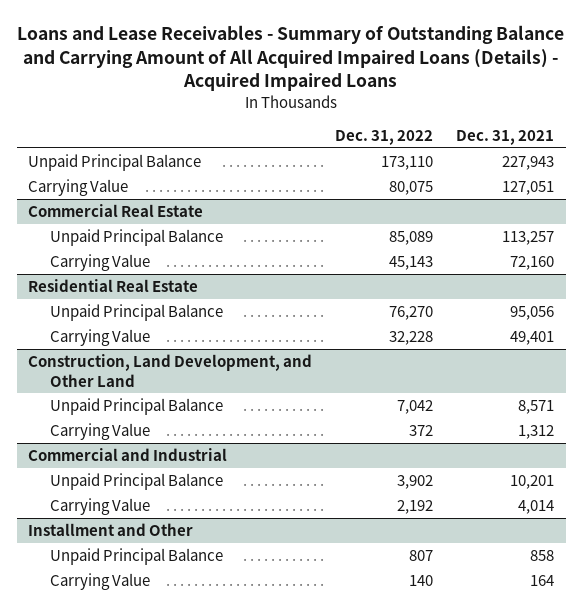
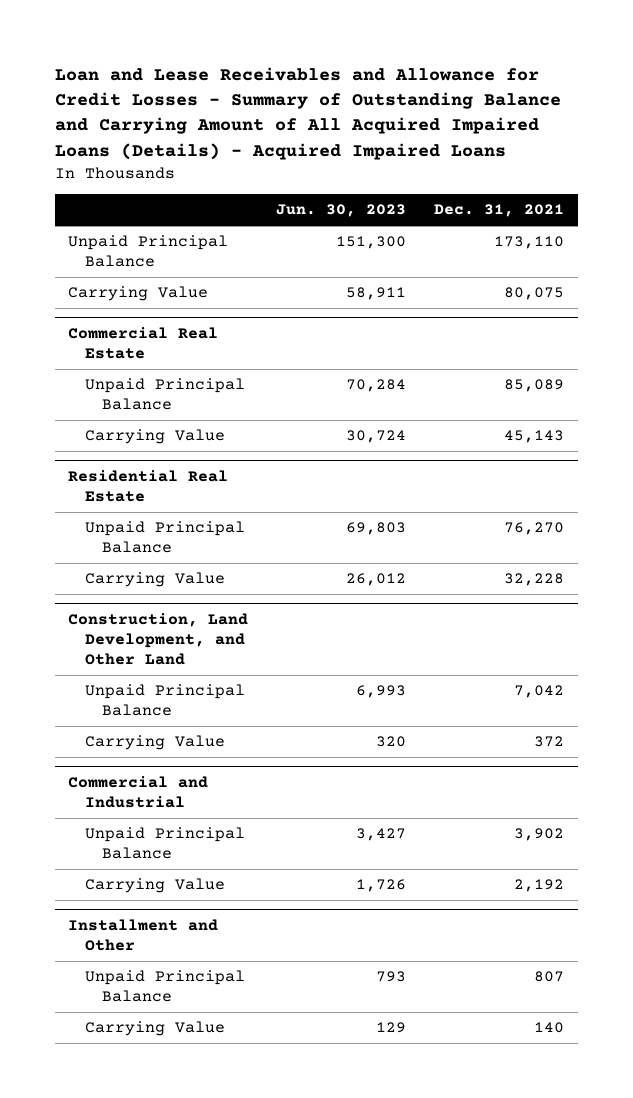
[17,25,565,92] Loans and Lease Receivables - Summary of Outstanding Balance and Carrying Amount of All Acquired Impaired Loans (Details) - Acquired Impaired Loans -> [54,66,561,160] Loan and Lease Receivables and Allowance for Credit Losses - Summary of Outstanding Balance and Carrying Amount of All Acquired Impaired Loans (Details) - Acquired Impaired Loans
[335,129,434,145] Dec. 31, 2022 -> none
none -> [276,204,407,218] Jun. 30, 2023
[502,155,555,170] 227,943 -> [494,236,565,250] 173,110
[502,180,555,195] 127,051 -> [504,287,565,301] 80,075
[502,230,555,245] 113,257 -> [504,379,565,393] 85,089
[510,255,555,270] 72,160 -> [504,430,565,444] 45,143
[510,305,555,320] 95,056 -> [504,522,565,536] 76,270
[510,330,555,345] 49,401 -> [504,573,565,587] 32,228
[518,399,555,414] 8,571 -> [514,685,565,699] 7,042
[518,424,555,439] 1,312 -> [534,736,565,748] 372
[510,474,555,489] 10,201 -> [514,828,565,842] 3,902
[518,499,555,514] 4,014 -> [514,879,565,893] 2,192
[530,549,555,561] 858 -> [534,971,565,983] 807
[530,574,555,586] 164 -> [534,1022,565,1034] 140

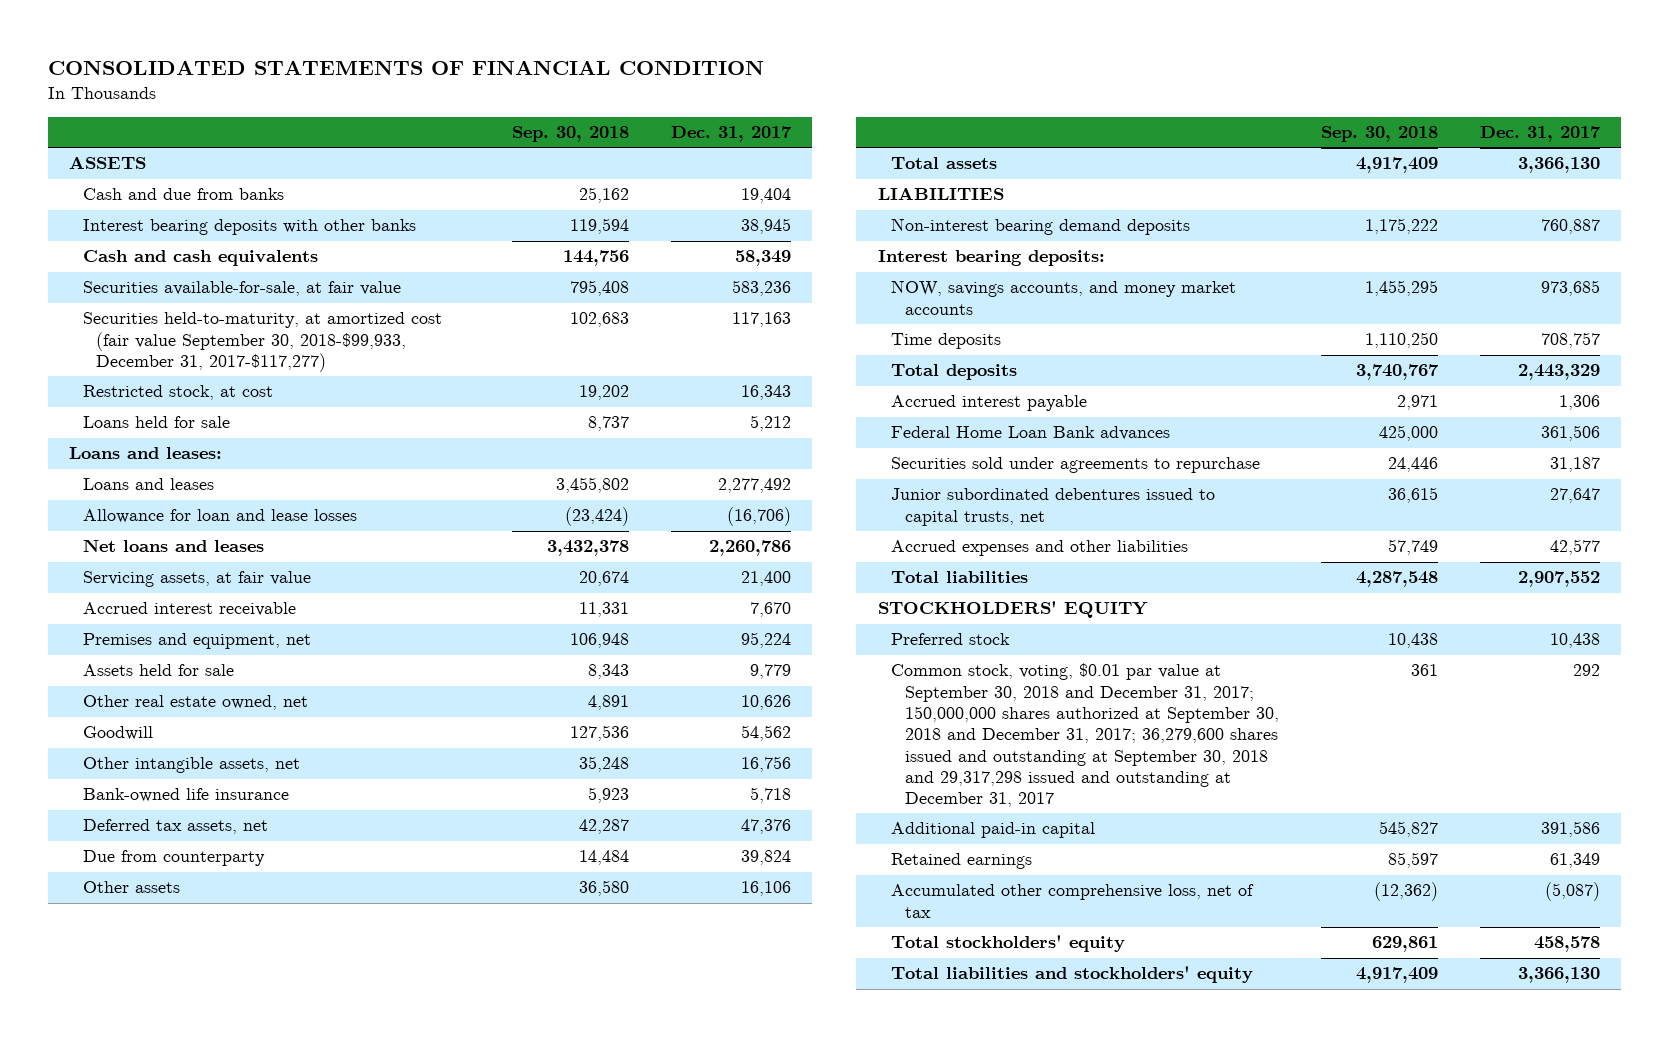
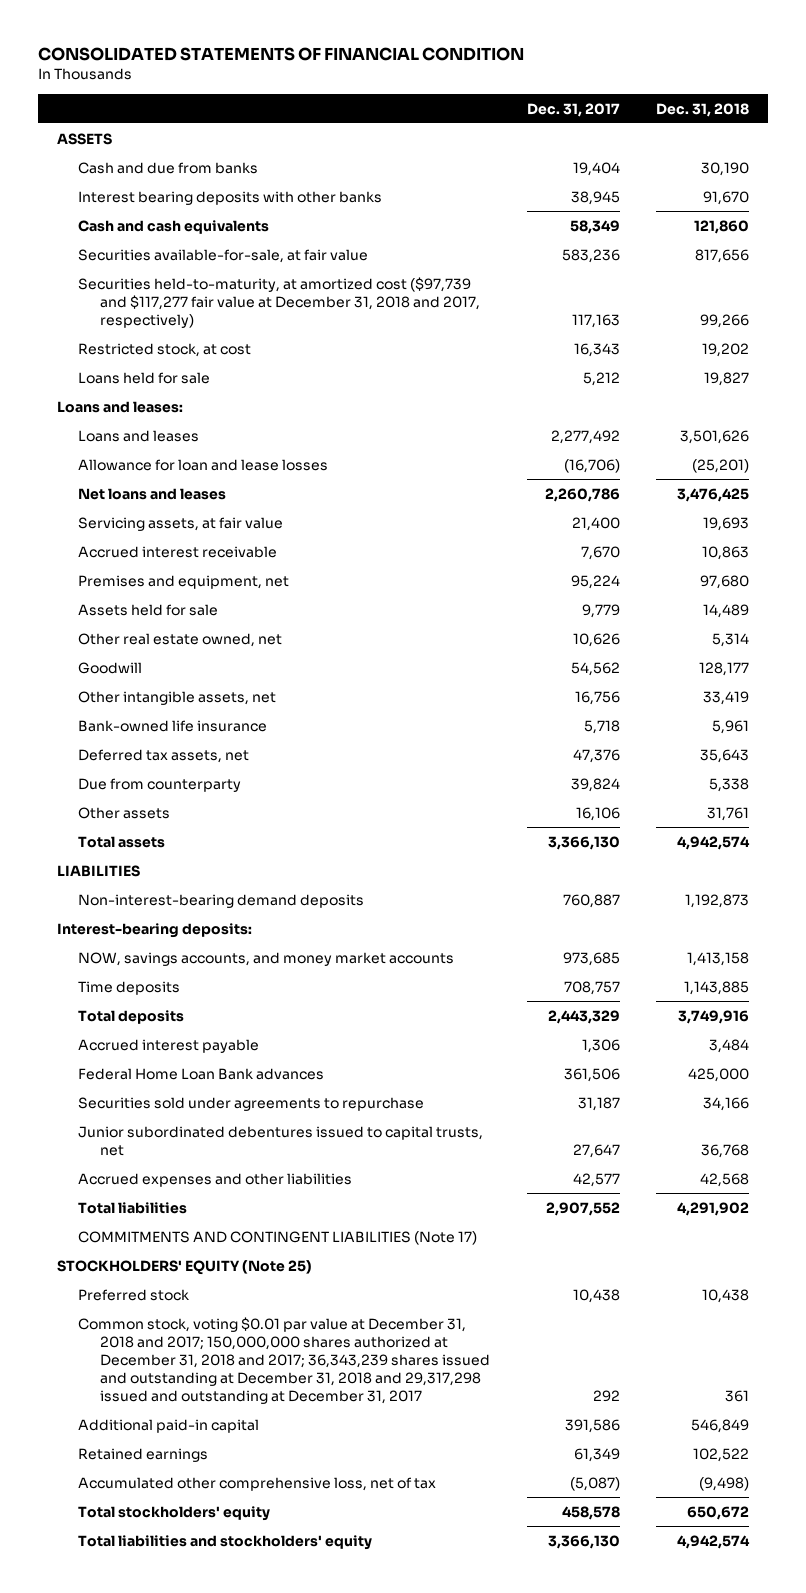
[512,126,630,143] Sep. 30, 2018 -> none
none -> [656,102,750,117] Dec. 31, 2018
[82,312,442,372] Securities held-to-maturity, at amortized cost (fair value September 30, 2018-$99,933, December 31, 2017-$117,277) -> [78,276,480,328] Securities held-to-maturity, at amortized cost ($97,739 and $117,277 fair value at December 31, 2018 and 2017, respectively)
[891,218,1191,236] Non-interest bearing demand deposits -> [78,893,365,908] Non-interest-bearing demand deposits
[877,250,1105,267] Interest bearing deposits: -> [56,922,252,938] Interest-bearing deposits:
none -> [78,1230,478,1245] COMMITMENTS AND CONTINGENT LIABILITIES (Note 17)
[877,601,1148,619] STOCKHOLDERS' EQUITY -> [56,1259,312,1275] STOCKHOLDERS' EQUITY (Note 25)
[891,663,1279,808] Common stock, voting, $0.01 par value at September 30, 2018 and December 31, 2017; 150,000,000 shares authorized at September 30, 2018 and December 31, 2017; 36,279,600 shares issued and outstanding at September 30, 2018 and 29,317,298 issued and outstanding at December 31, 2017 -> [78,1316,490,1404] Common stock, voting $0.01 par value at December 31, 2018 and 2017; 150,000,000 shares authorized at December 31, 2018 and 2017; 36,343,239 shares issued and outstanding at December 31, 2018 and 29,317,298 issued and outstanding at December 31, 2017

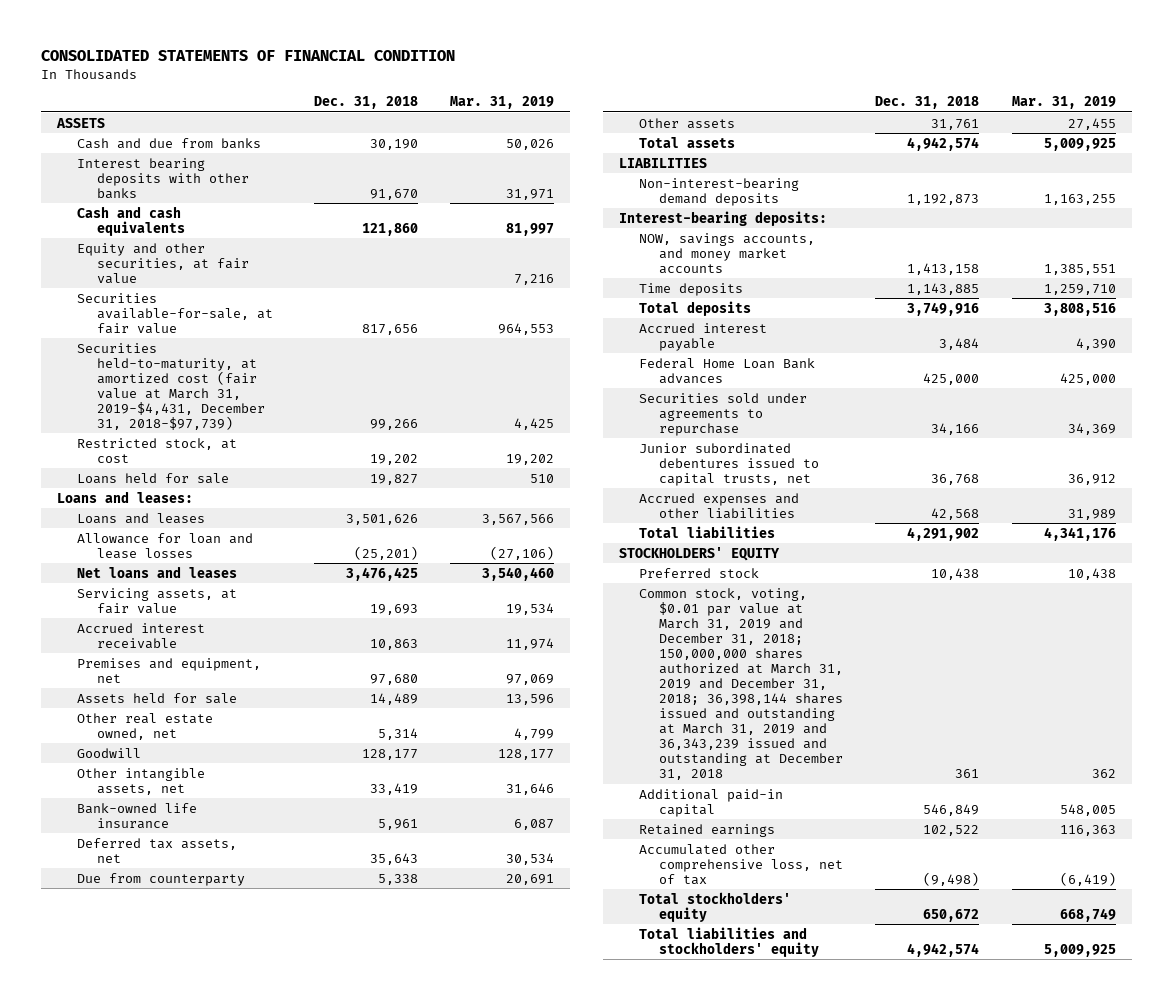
[526,102,620,117] Dec. 31, 2017 -> none
none -> [450,96,555,110] Mar. 31, 2019
none -> [77,242,250,284] Equity and other securities, at fair value
[78,276,480,328] Securities held-to-maturity, at amortized cost ($97,739 and $117,277 fair value at December 31, 2018 and 2017, respectively) -> [77,342,266,430] Securities held-to-maturity, at amortized cost (fair value at March 31, 2019-$4,431, December 31, 2018-$97,739)
[78,1230,478,1245] COMMITMENTS AND CONTINGENT LIABILITIES (Note 17) -> none
[56,1259,312,1275] STOCKHOLDERS' EQUITY (Note 25) -> [618,546,780,561] STOCKHOLDERS' EQUITY
[78,1316,490,1404] Common stock, voting $0.01 par value at December 31, 2018 and 2017; 150,000,000 shares authorized at December 31, 2018 and 2017; 36,343,239 shares issued and outstanding at December 31, 2018 and 29,317,298 issued and outstanding at December 31, 2017 -> [639,587,844,780] Common stock, voting, $0.01 par value at March 31, 2019 and December 31, 2018; 150,000,000 shares authorized at March 31, 2019 and December 31, 2018; 36,398,144 shares issued and outstanding at March 31, 2019 and 36,343,239 issued and outstanding at December 31, 2018

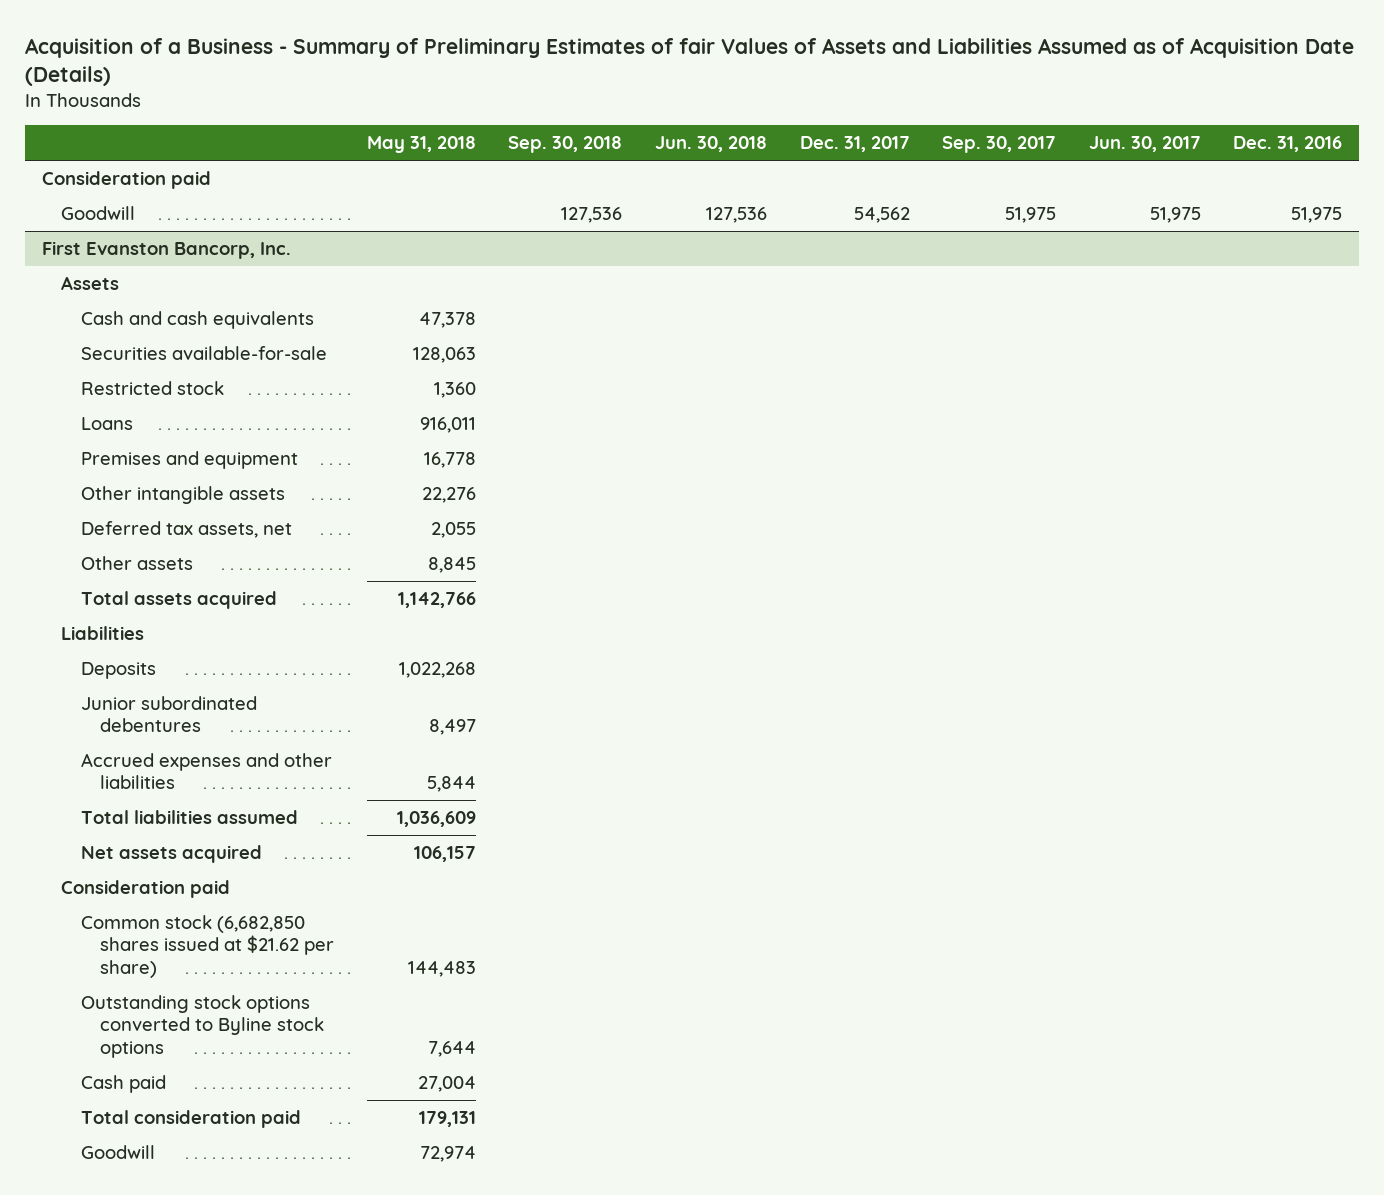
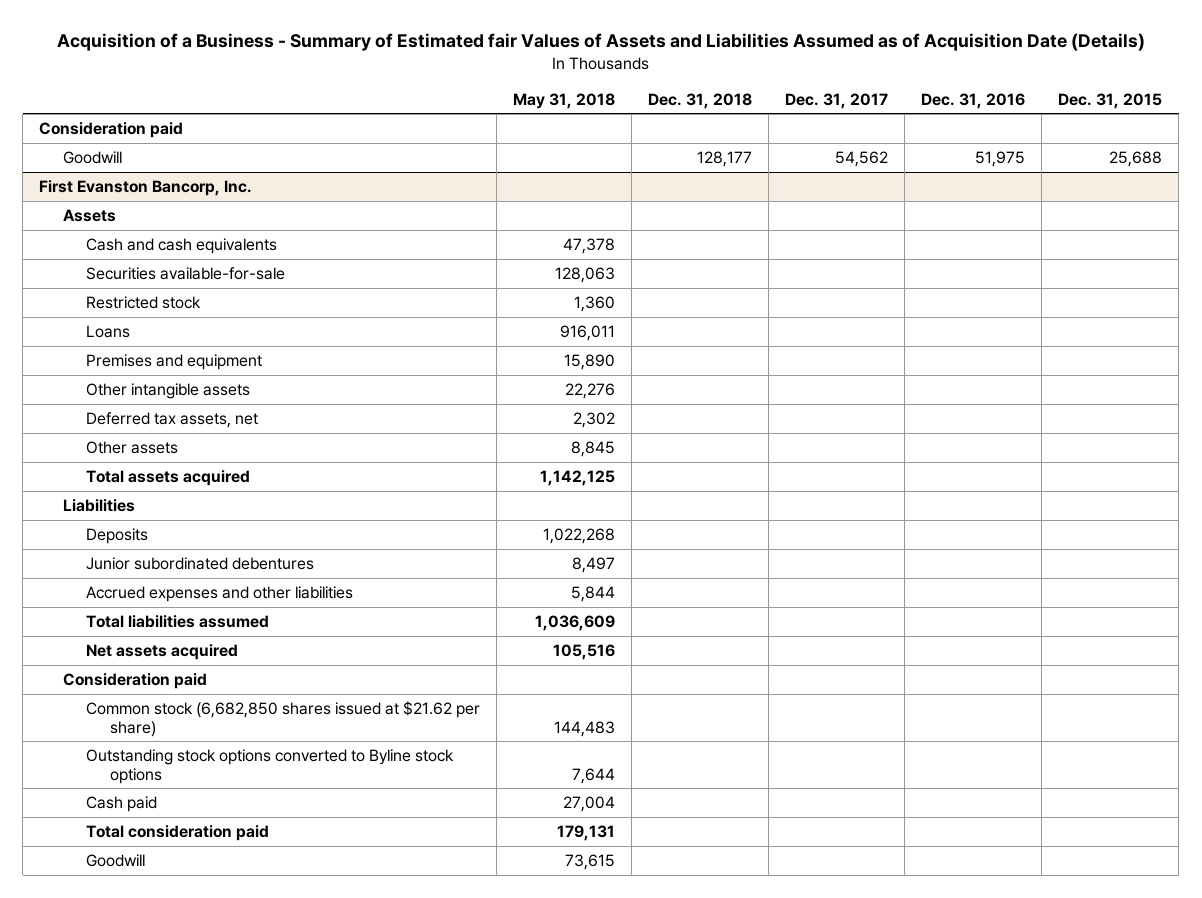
[25,37,1355,87] Acquisition of a Business - Summary of Preliminary Estimates of fair Values of Assets and Liabilities Assumed as of Acquisition Date (Details) -> [56,33,1145,52] Acquisition of a Business - Summary of Estimated fair Values of Assets and Liabilities Assumed as of Acquisition Date (Details)
[508,136,623,154] Sep. 30, 2018 -> none
[654,136,767,153] Jun. 30, 2018 -> none
[942,136,1057,154] Sep. 30, 2017 -> none
[1088,136,1201,153] Jun. 30, 2017 -> none
none -> [648,92,753,109] Dec. 31, 2018
none -> [1058,92,1163,109] Dec. 31, 2015
[423,451,476,468] 16,778 -> [564,353,616,370] 15,890
[430,521,476,538] 2,055 -> [573,411,616,428] 2,302
[397,591,476,608] 1,142,766 -> [540,469,616,486] 1,142,125
[413,845,476,862] 106,157 -> [553,643,616,660] 105,516
[419,1145,476,1162] 72,974 -> [565,853,616,870] 73,615

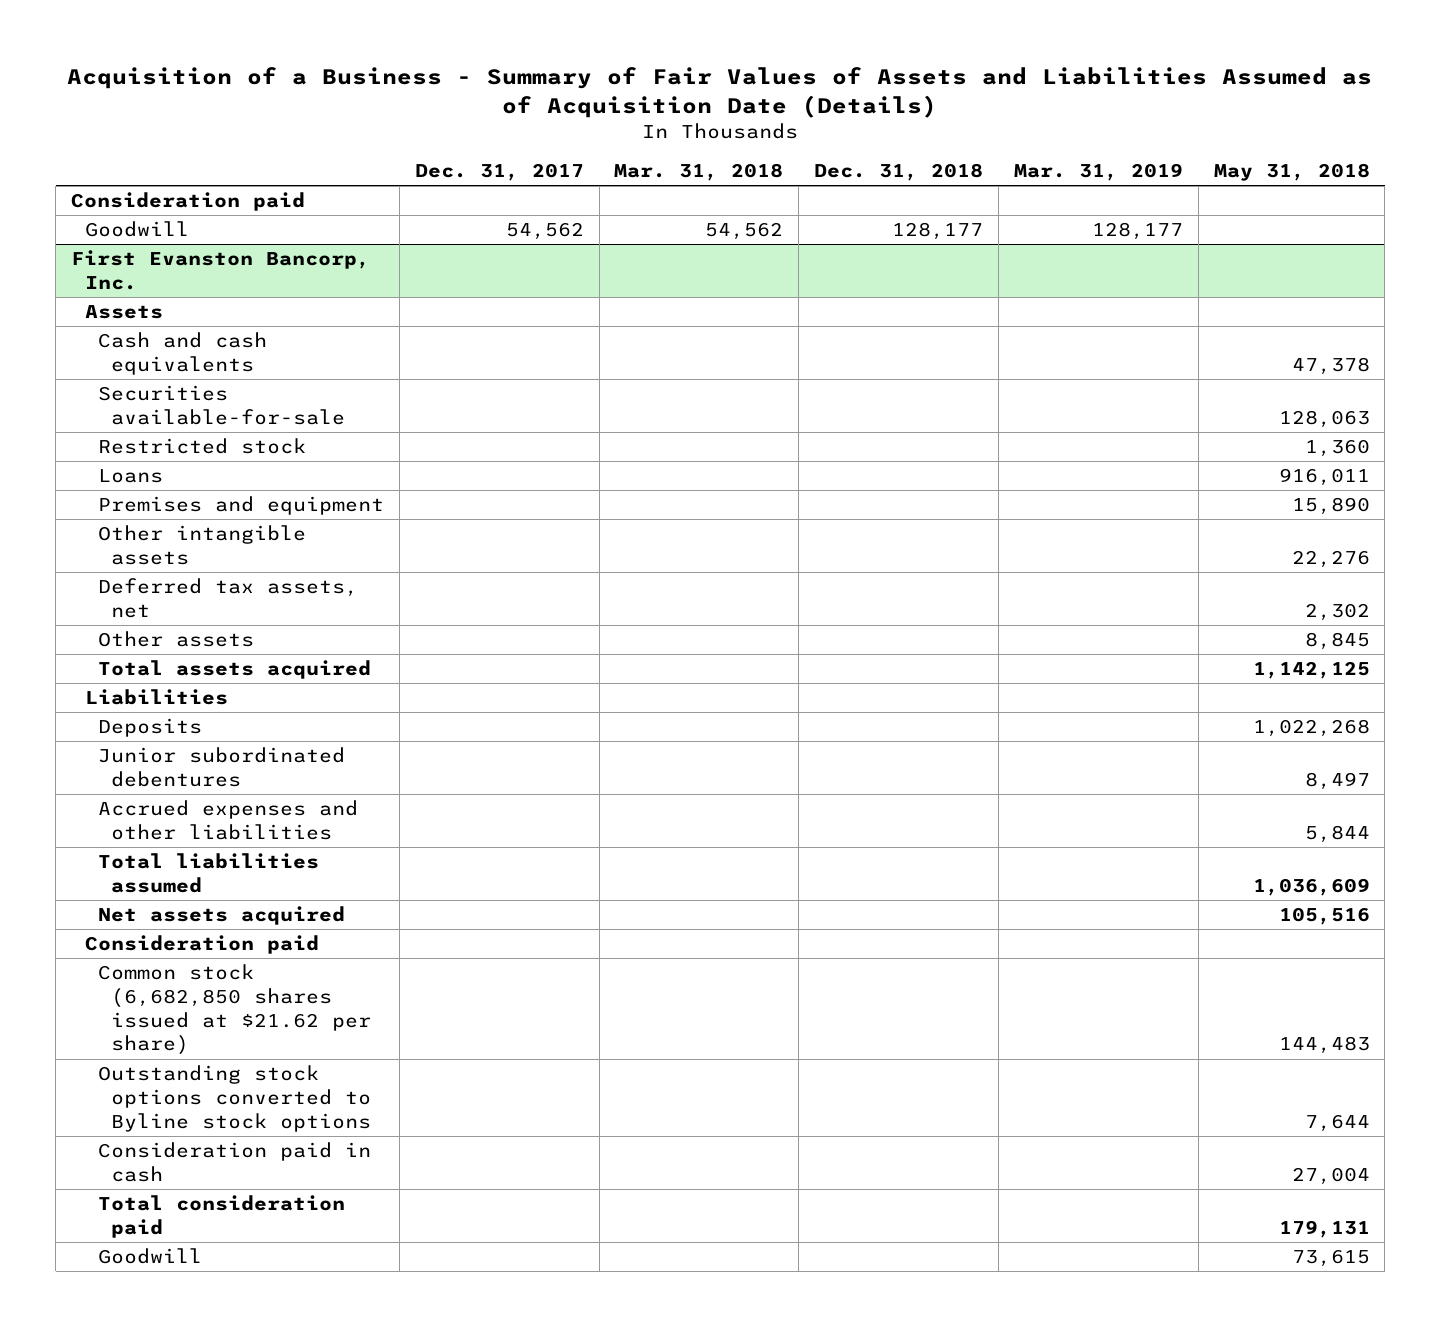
[56,33,1145,52] Acquisition of a Business - Summary of Estimated fair Values of Assets and Liabilities Assumed as of Acquisition Date (Details) -> [67,67,1373,118] Acquisition of a Business - Summary of Fair Values of Assets and Liabilities Assumed as of Acquisition Date (Details)
[921,92,1026,109] Dec. 31, 2016 -> none
[1058,92,1163,109] Dec. 31, 2015 -> none
none -> [614,163,784,182] Mar. 31, 2018
none -> [1013,163,1183,182] Mar. 31, 2019
[86,795,158,812] Cash paid -> [97,1142,371,1182] Consideration paid in cash

